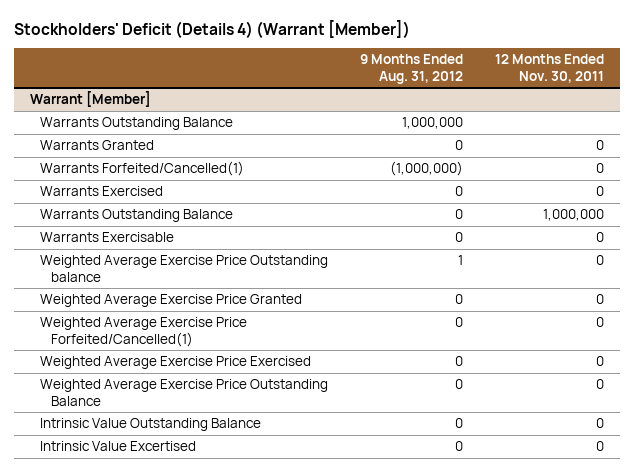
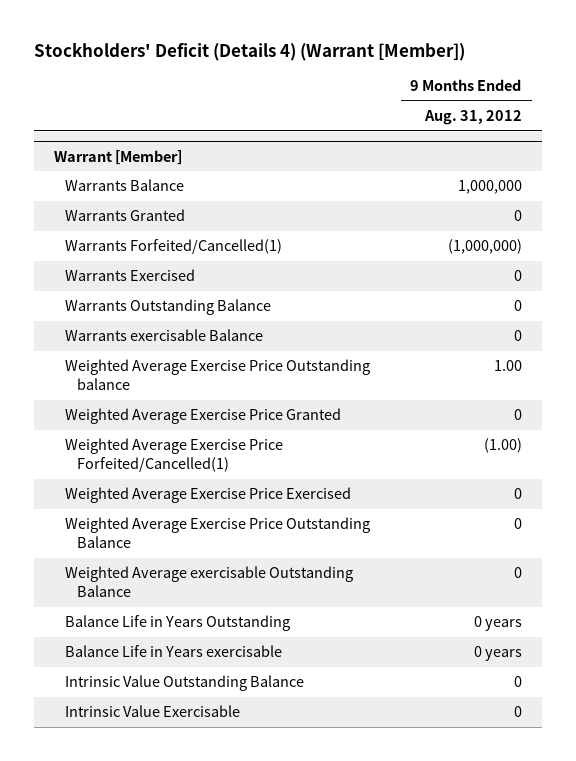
[494,54,604,83] 12 Months Ended Nov. 30, 2011 -> none
[40,117,234,131] Warrants Outstanding Balance -> [65,179,185,192] Warrants Balance
[40,232,175,243] Warrants Exercisable -> [65,329,264,342] Warrants exercisable Balance
[458,255,464,266] 1 -> [493,360,522,372] 1.00
[455,317,464,328] 0 -> [483,438,522,454] (1.00)
none -> [65,566,354,598] Weighted Average exercisable Outstanding Balance
none -> [65,615,291,632] Balance Life in Years Outstanding
none -> [65,645,283,658] Balance Life in Years exercisable
[40,441,197,452] Intrinsic Value Excertised -> [65,705,241,718] Intrinsic Value Exercisable

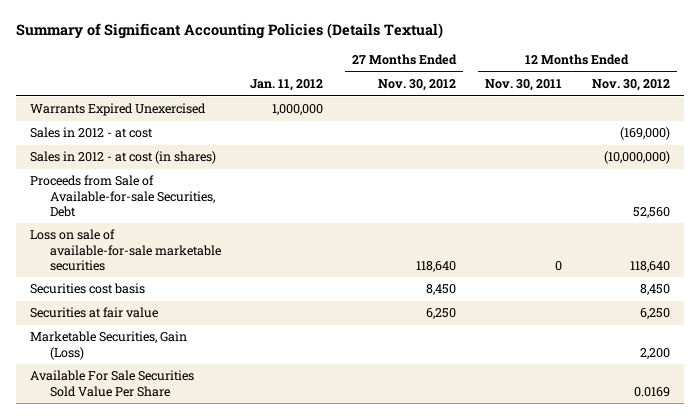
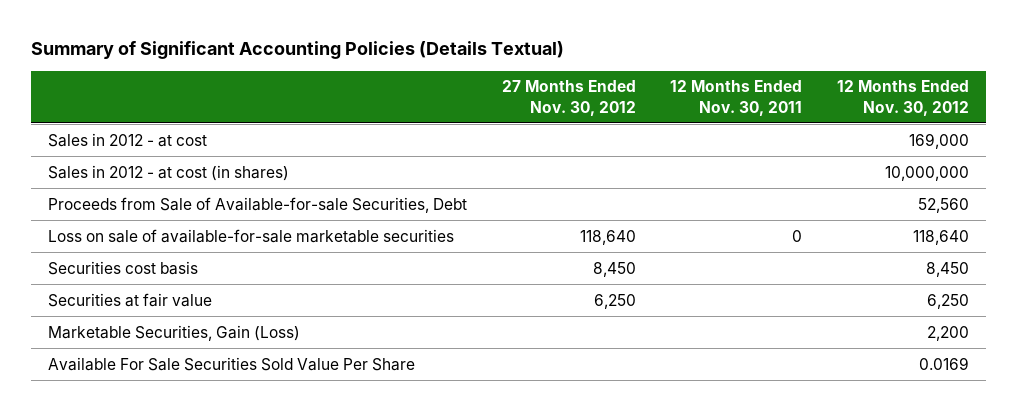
[249,79,323,92] Jan. 11, 2012 -> none
[30,103,207,117] Warrants Expired Unexercised -> none
[619,127,670,141] (169,000) -> [908,132,969,149] 169,000
[603,151,670,165] (10,000,000) -> [884,165,969,181] 10,000,000

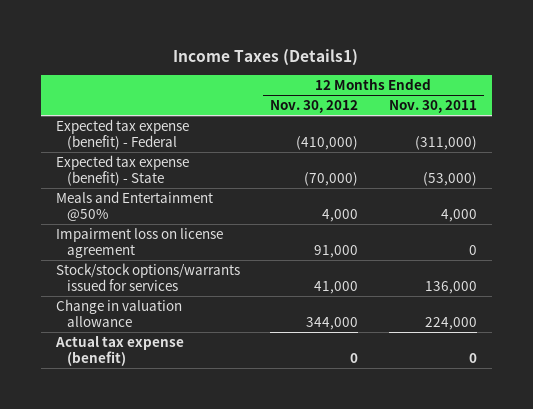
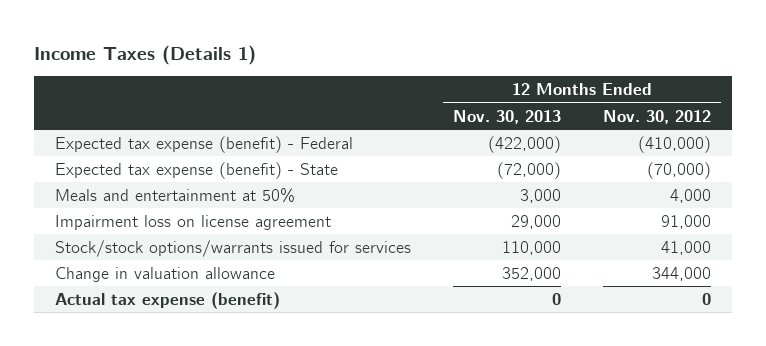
[173,48,359,66] Income Taxes (Details1) -> [34,44,257,65] Income Taxes (Details 1)
[388,100,477,114] Nov. 30, 2011 -> none
none -> [452,109,561,124] Nov. 30, 2013
[56,190,214,222] Meals and Entertainment @50% -> [55,187,296,203] Meals and entertainment at 50%

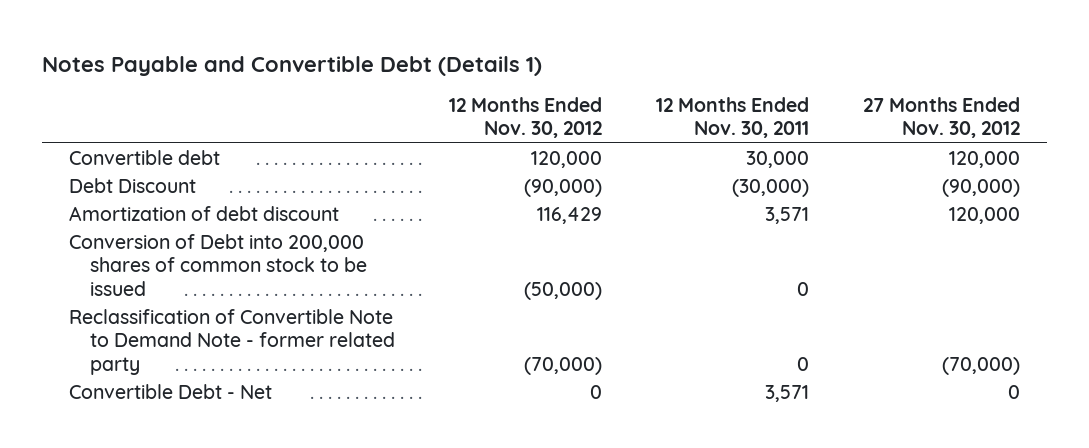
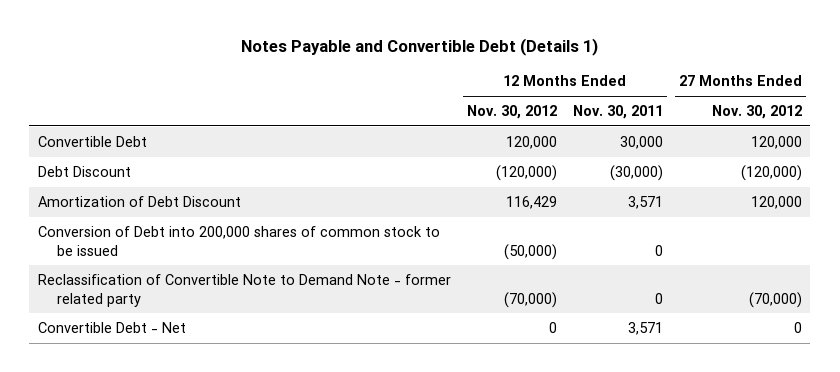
[68,150,220,166] Convertible debt -> [37,135,147,147] Convertible Debt
[523,179,602,198] (90,000) -> [495,164,557,181] (120,000)
[942,179,1021,198] (90,000) -> [741,164,803,181] (120,000)
[68,206,339,222] Amortization of debt discount -> [37,195,241,207] Amortization of Debt Discount

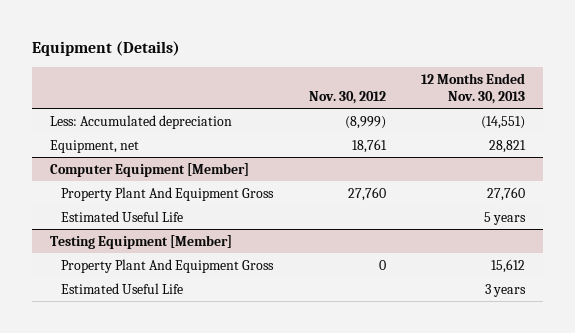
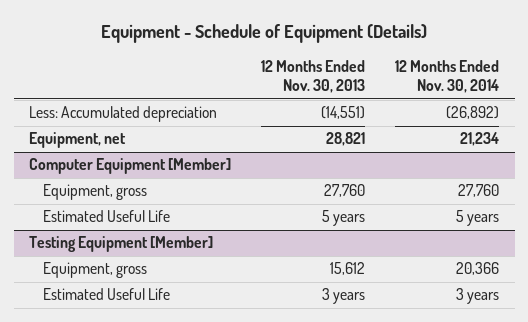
[32,41,181,57] Equipment (Details) -> [101,23,428,43] Equipment - Schedule of Equipment (Details)
[308,90,386,104] Nov. 30, 2012 -> none
none -> [395,59,500,94] 12 Months Ended Nov. 30, 2014
[61,186,275,201] Property Plant And Equipment Gross -> [42,184,147,201] Equipment, gross
[61,258,275,273] Property Plant And Equipment Gross -> [42,262,147,279] Equipment, gross

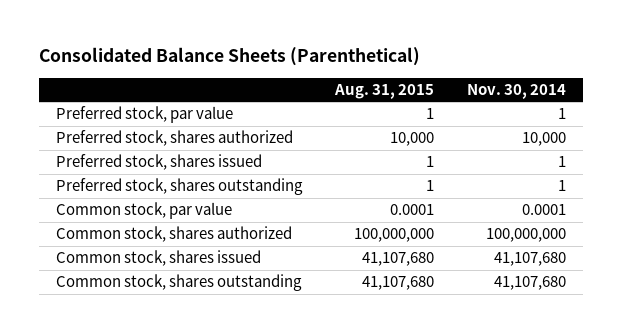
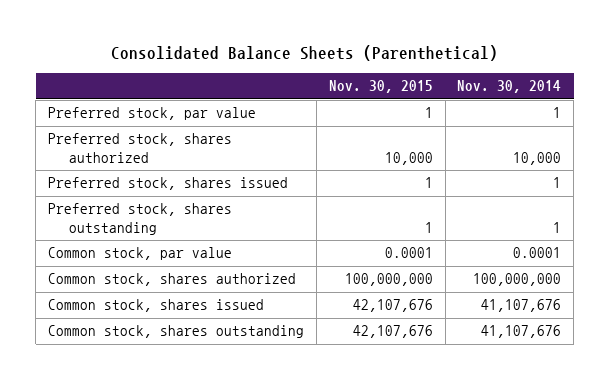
[333,83,434,99] Aug. 31, 2015 -> none
none -> [328,80,433,94] Nov. 30, 2015
[493,252,566,267] 41,107,680 -> [481,299,562,313] 41,107,676
[493,276,566,291] 41,107,680 -> [481,325,562,339] 41,107,676

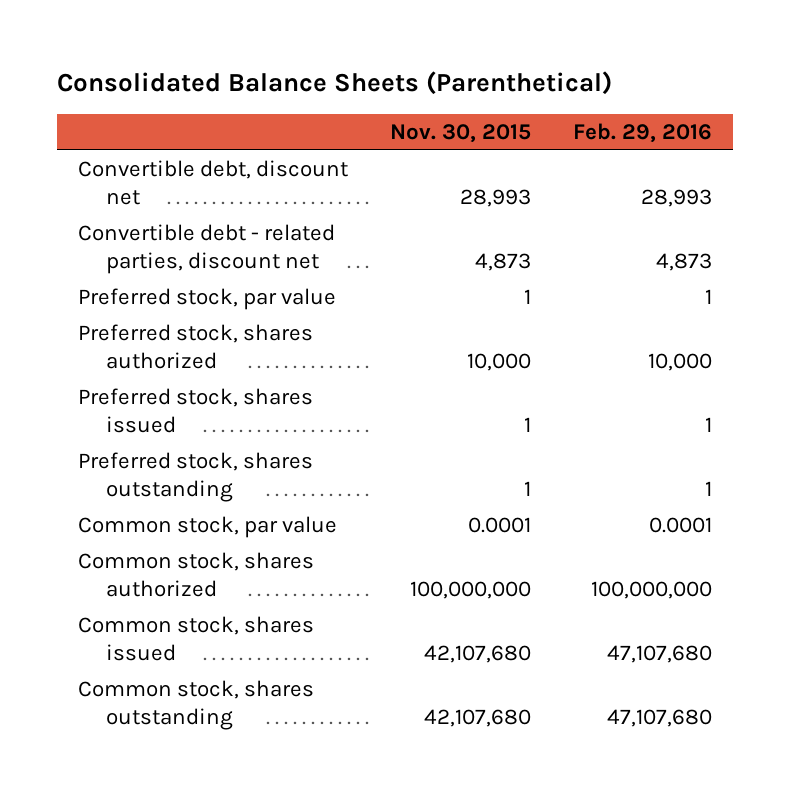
[457,80,562,94] Nov. 30, 2014 -> none
none -> [573,122,713,143] Feb. 29, 2016
none -> [77,160,348,206] Convertible debt, discount net
none -> [77,224,335,275] Convertible debt - related parties, discount net
[352,299,433,313] 42,107,676 -> [423,645,531,664] 42,107,680
[352,325,433,339] 42,107,676 -> [423,709,531,728] 42,107,680

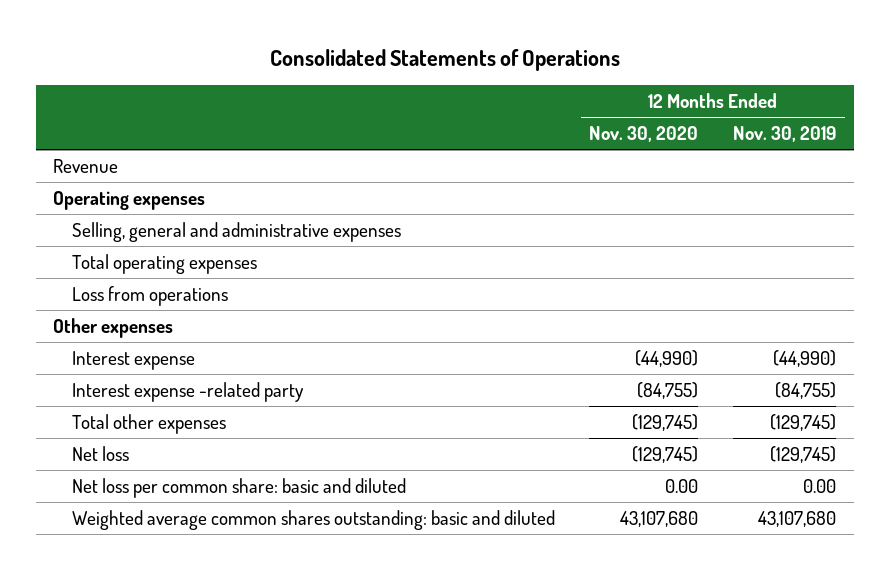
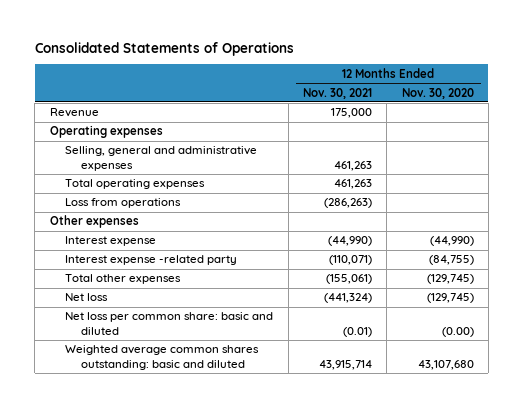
[733,126,837,143] Nov. 30, 2019 -> none
none -> [303,87,373,99] Nov. 30, 2021
[665,479,699,494] 0.00 -> [441,326,474,337] (0.00)

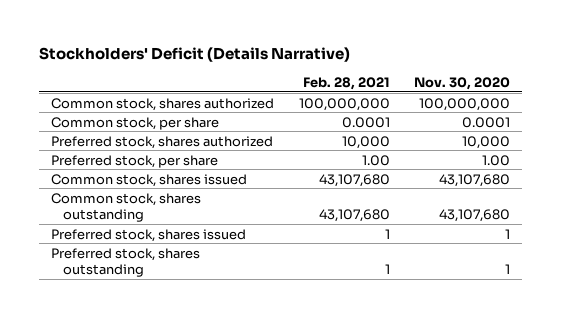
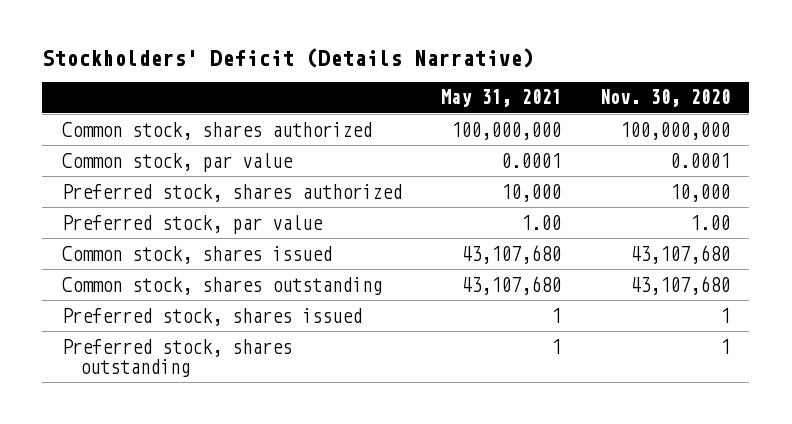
[302,77,390,91] Feb. 28, 2021 -> none
none -> [440,89,561,108] May 31, 2021
[51,116,220,130] Common stock, per share -> [61,152,293,172] Common stock, par value
[51,154,219,168] Preferred stock, per share -> [61,214,323,234] Preferred stock, par value

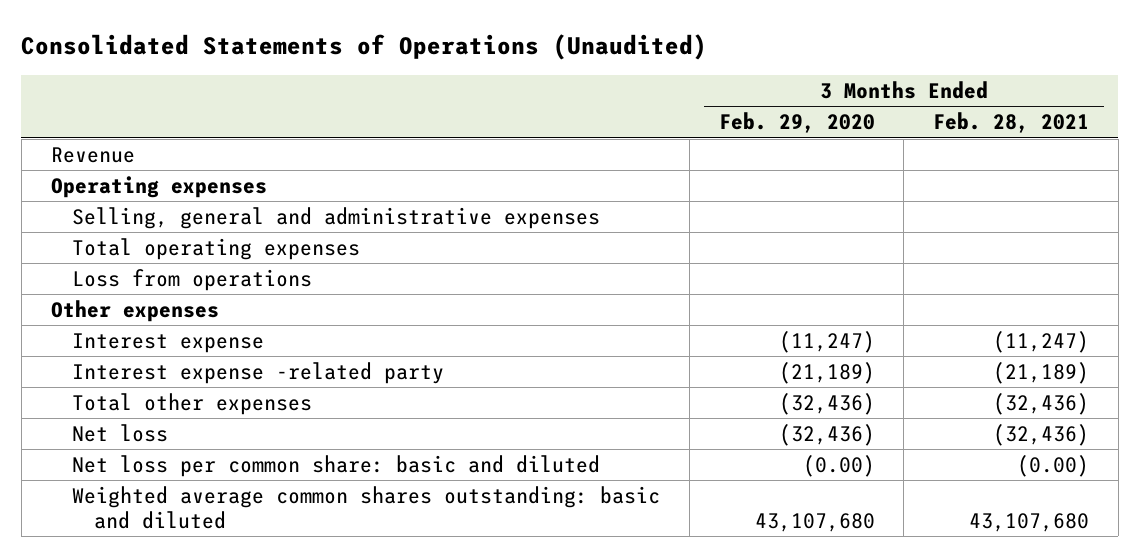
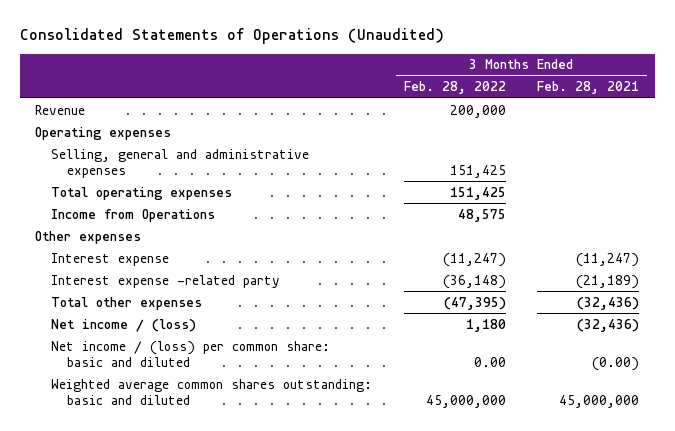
[718,112,875,134] Feb. 29, 2020 -> none
none -> [403,81,506,95] Feb. 28, 2022
[72,269,313,292] Loss from operations -> [51,208,216,222] Income from Operations
[72,424,169,443] Net loss -> [51,318,197,332] Net income / (loss)
[72,455,601,478] Net loss per common share: basic and diluted -> [51,340,331,367] Net income / (loss) per common share: basic and diluted
[968,512,1089,532] 43,107,680 -> [559,394,640,408] 45,000,000

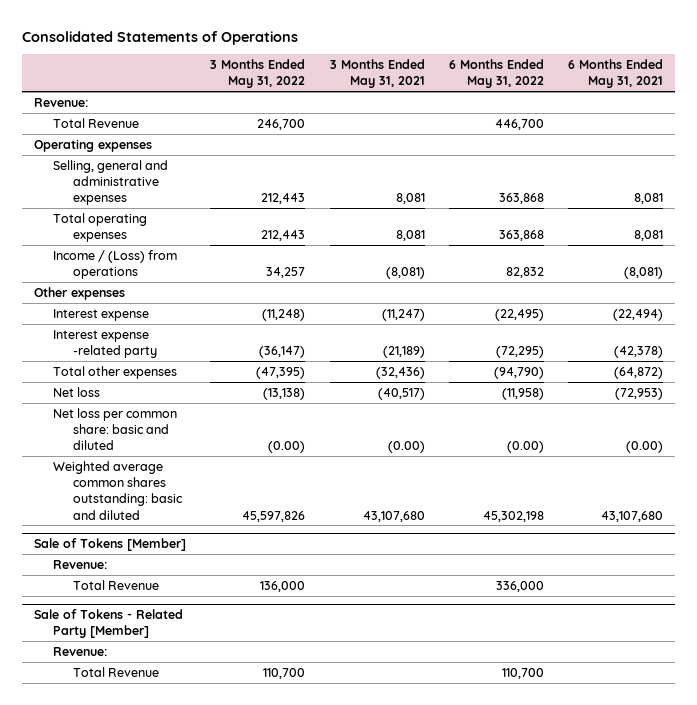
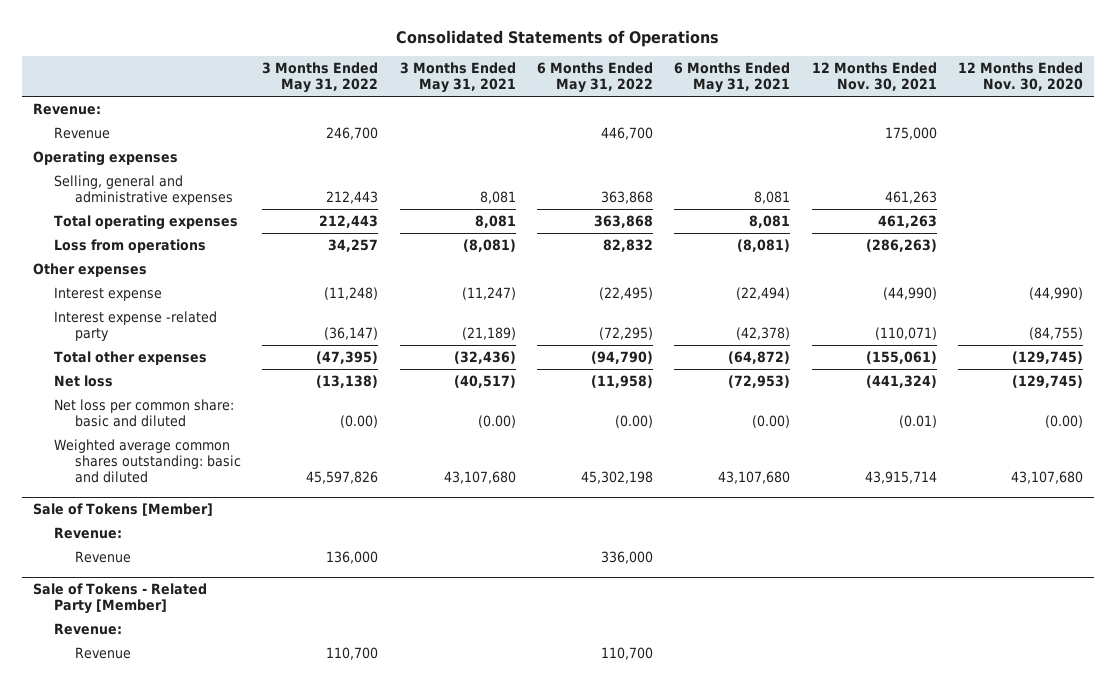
none -> [811,61,937,91] 12 Months Ended Nov. 30, 2021
none -> [957,61,1083,91] 12 Months Ended Nov. 30, 2020
[53,117,140,128] Total Revenue -> [53,126,110,139] Revenue
[53,249,178,280] Income / (Loss) from operations -> [53,238,206,253] Loss from operations
[72,579,159,590] Total Revenue -> [74,550,131,563] Revenue
[72,666,159,677] Total Revenue -> [74,646,131,659] Revenue

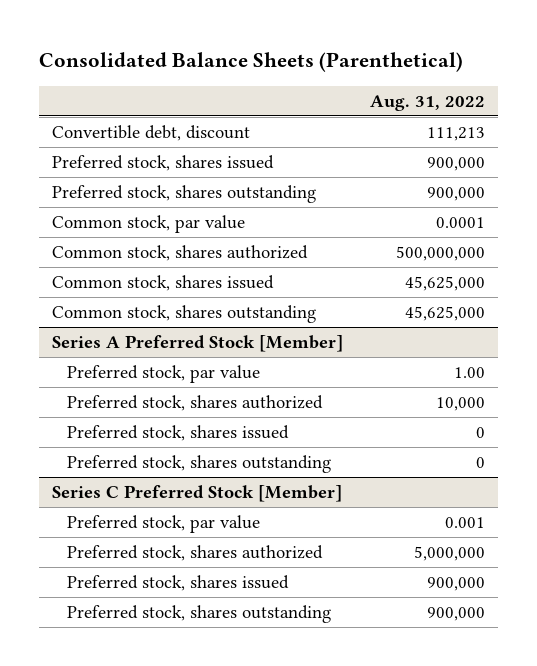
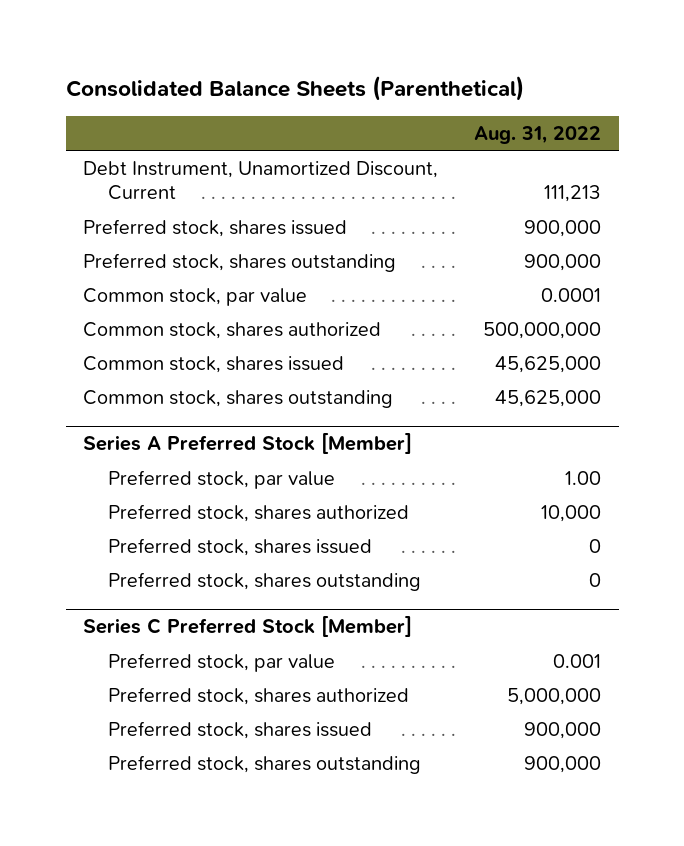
[52,124,251,141] Convertible debt, discount -> [83,160,439,201] Debt Instrument, Unamortized Discount, Current

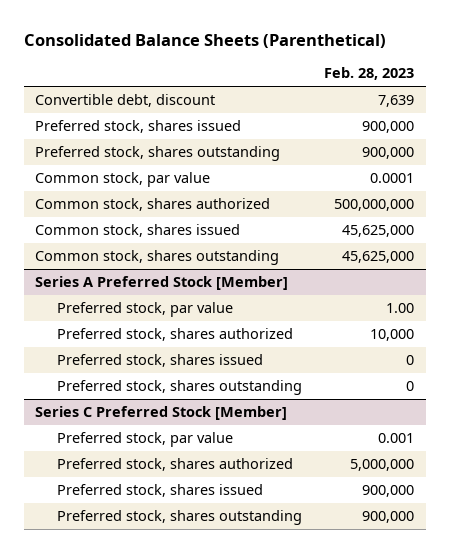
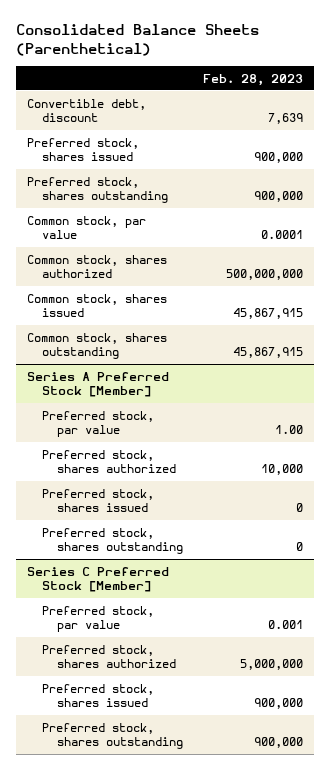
[342,225,415,238] 45,625,000 -> [233,308,304,320] 45,867,915
[342,251,415,264] 45,625,000 -> [233,347,304,359] 45,867,915

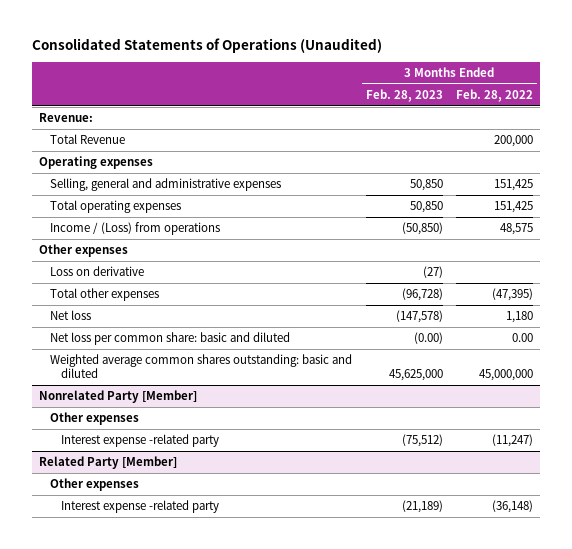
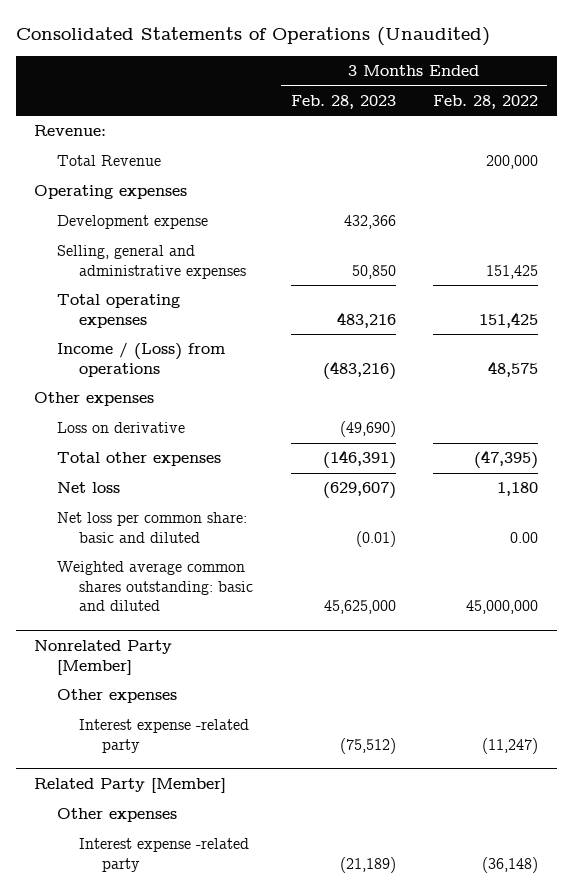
none -> [56,215,208,230] Development expense
[409,201,443,214] 50,850 -> [336,311,396,328] 483,216
[401,222,443,236] (50,850) -> [322,360,396,380] (483,216)
[422,266,443,279] (27) -> [339,421,396,438] (49,690)
[401,288,443,302] (96,728) -> [322,450,396,470] (146,391)
[395,310,443,324] (147,578) -> [322,482,396,500] (629,607)
[413,332,443,345] (0.00) -> [355,530,396,547] (0.01)

